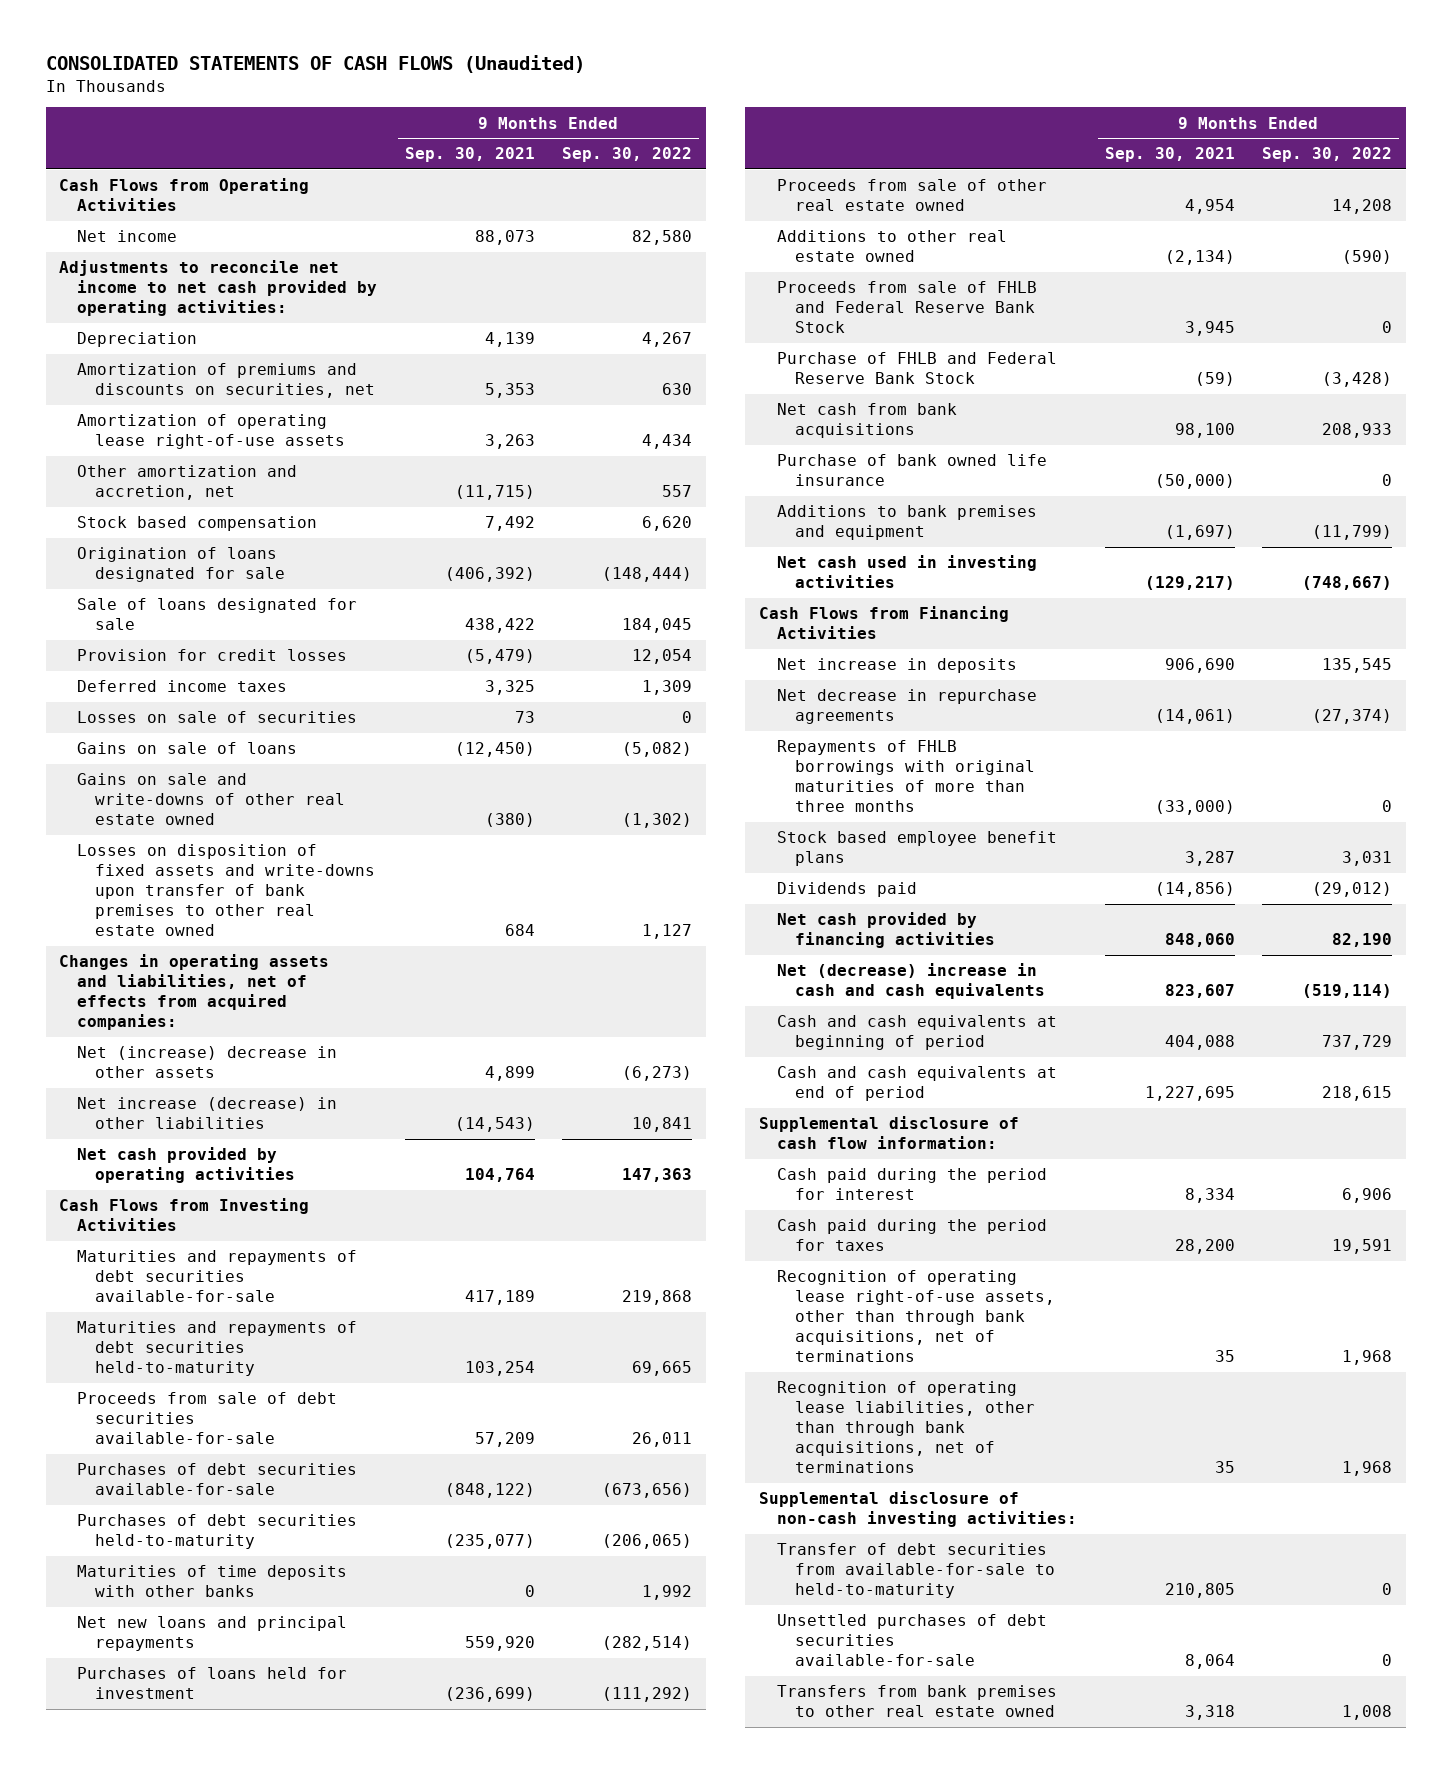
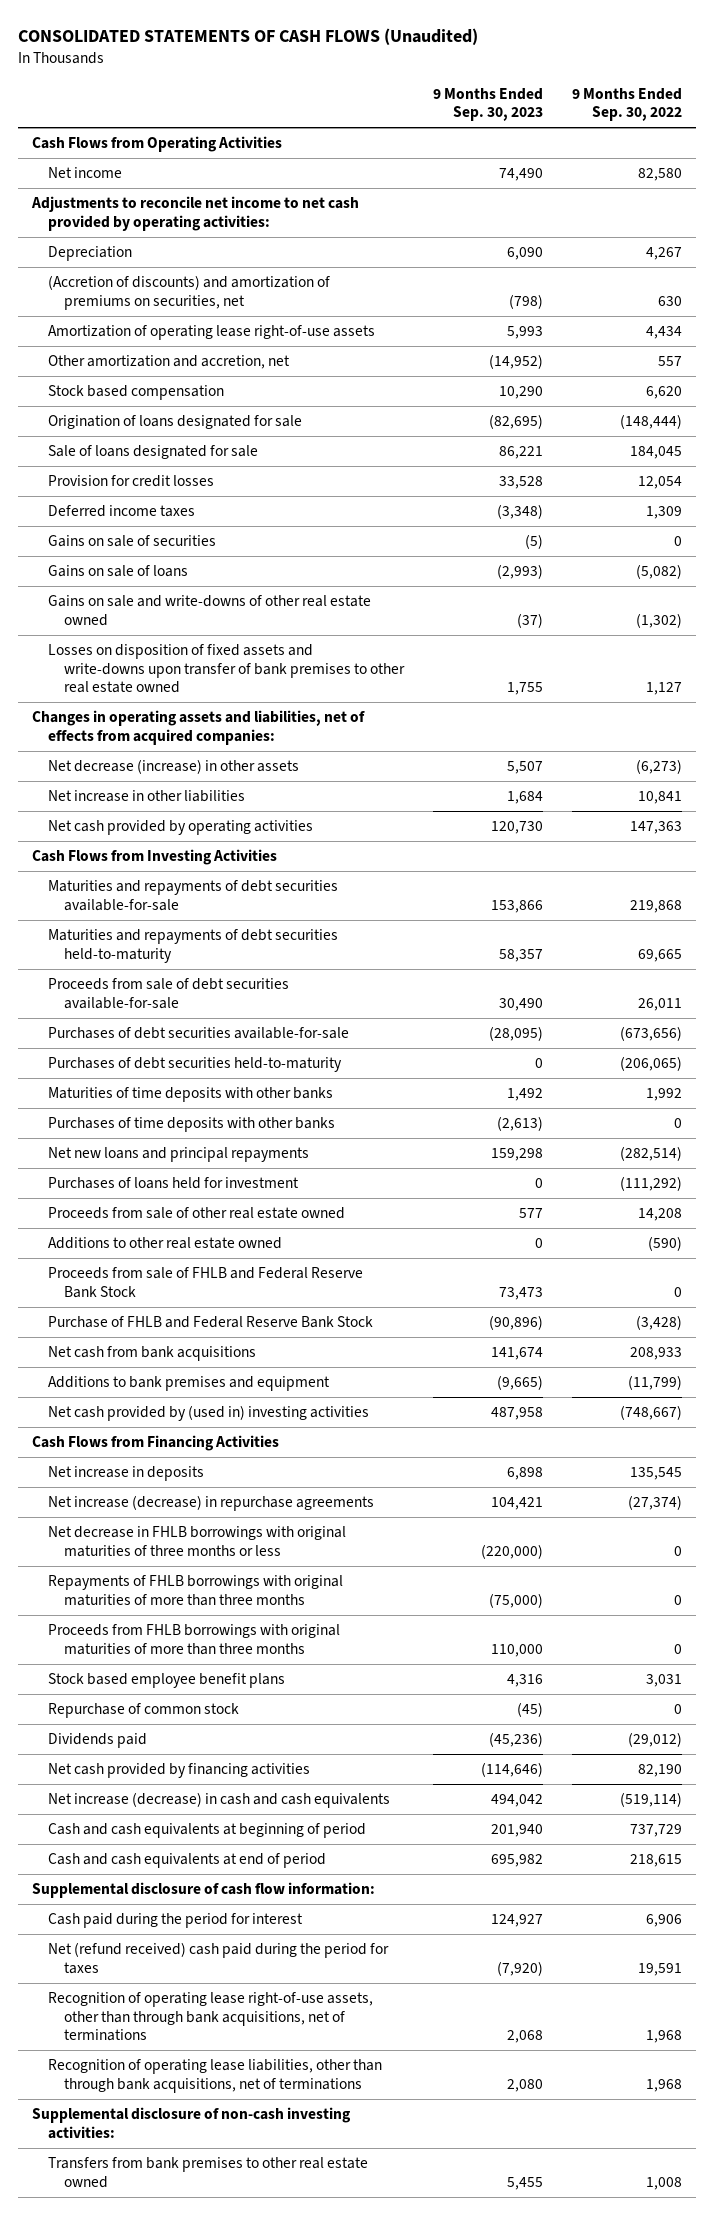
[404,147,535,163] Sep. 30, 2021 -> none
none -> [432,87,543,122] 9 Months Ended Sep. 30, 2023
[77,363,376,399] Amortization of premiums and discounts on securities, net -> [48,275,331,310] (Accretion of discounts) and amortization of premiums on securities, net
[77,711,358,724] Losses on sale of securities -> [48,535,217,548] Gains on sale of securities
[77,1046,338,1079] Net (increase) decrease in other assets -> [48,759,300,775] Net decrease (increase) in other assets
[77,1097,338,1130] Net increase (decrease) in other liabilities -> [48,790,246,803] Net increase in other liabilities
none -> [48,1117,336,1133] Purchases of time deposits with other banks
[777,454,1048,487] Purchase of bank owned life insurance -> none
[777,555,1038,589] Net cash used in investing activities -> [48,1405,370,1422] Net cash provided by (used in) investing activities
[777,689,1038,725] Net decrease in repurchase agreements -> [48,1495,375,1512] Net increase (decrease) in repurchase agreements
none -> [48,1526,347,1557] Net decrease in FHLB borrowings with original maturities of three months or less
none -> [48,1624,341,1655] Proceeds from FHLB borrowings with original maturities of more than three months
none -> [48,1703,240,1719] Repurchase of common stock
[777,963,1046,1000] Net (decrease) increase in cash and cash equivalents -> [48,1792,391,1809] Net increase (decrease) in cash and cash equivalents
[777,1219,1048,1252] Cash paid during the period for taxes -> [48,1942,390,1974] Net (refund received) cash paid during the period for taxes
[777,1543,1056,1599] Transfer of debt securities from available-for-sale to held-to-maturity -> none
[777,1614,1048,1667] Unsettled purchases of debt securities available-for-sale -> none

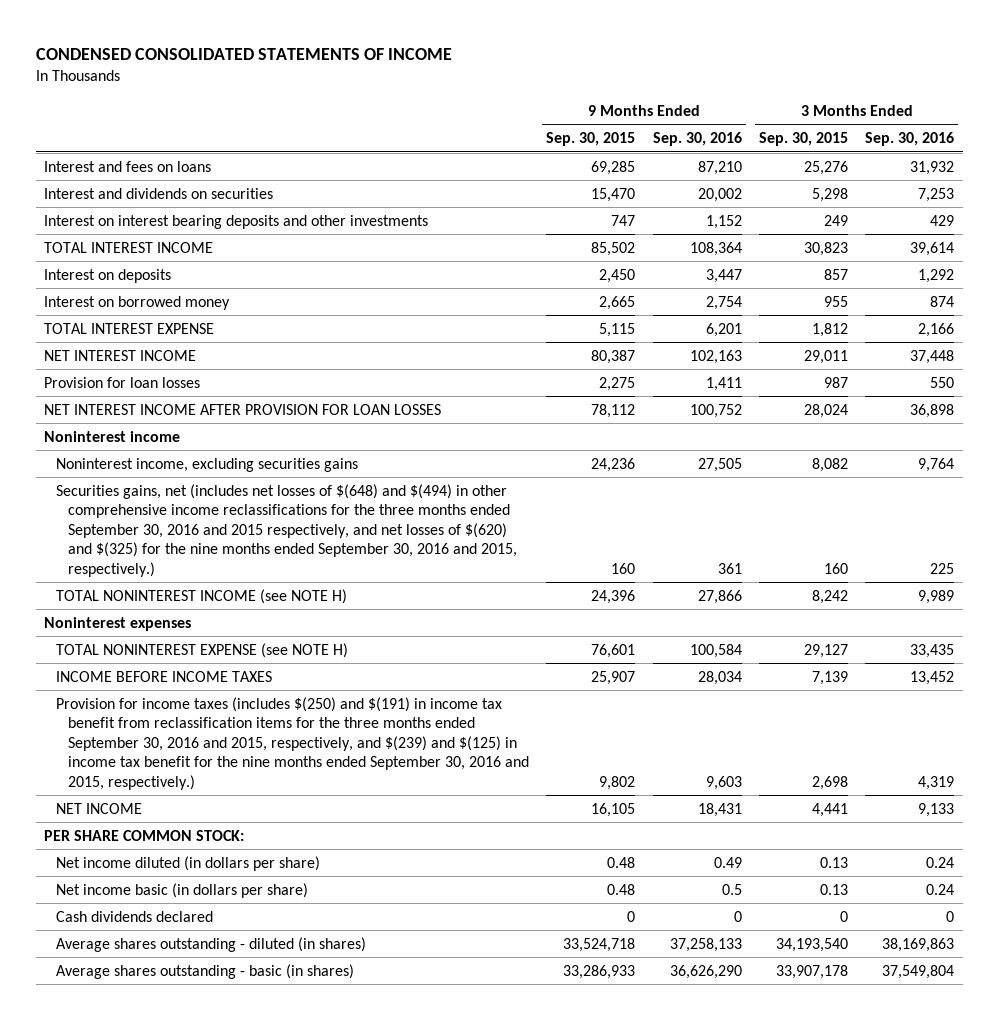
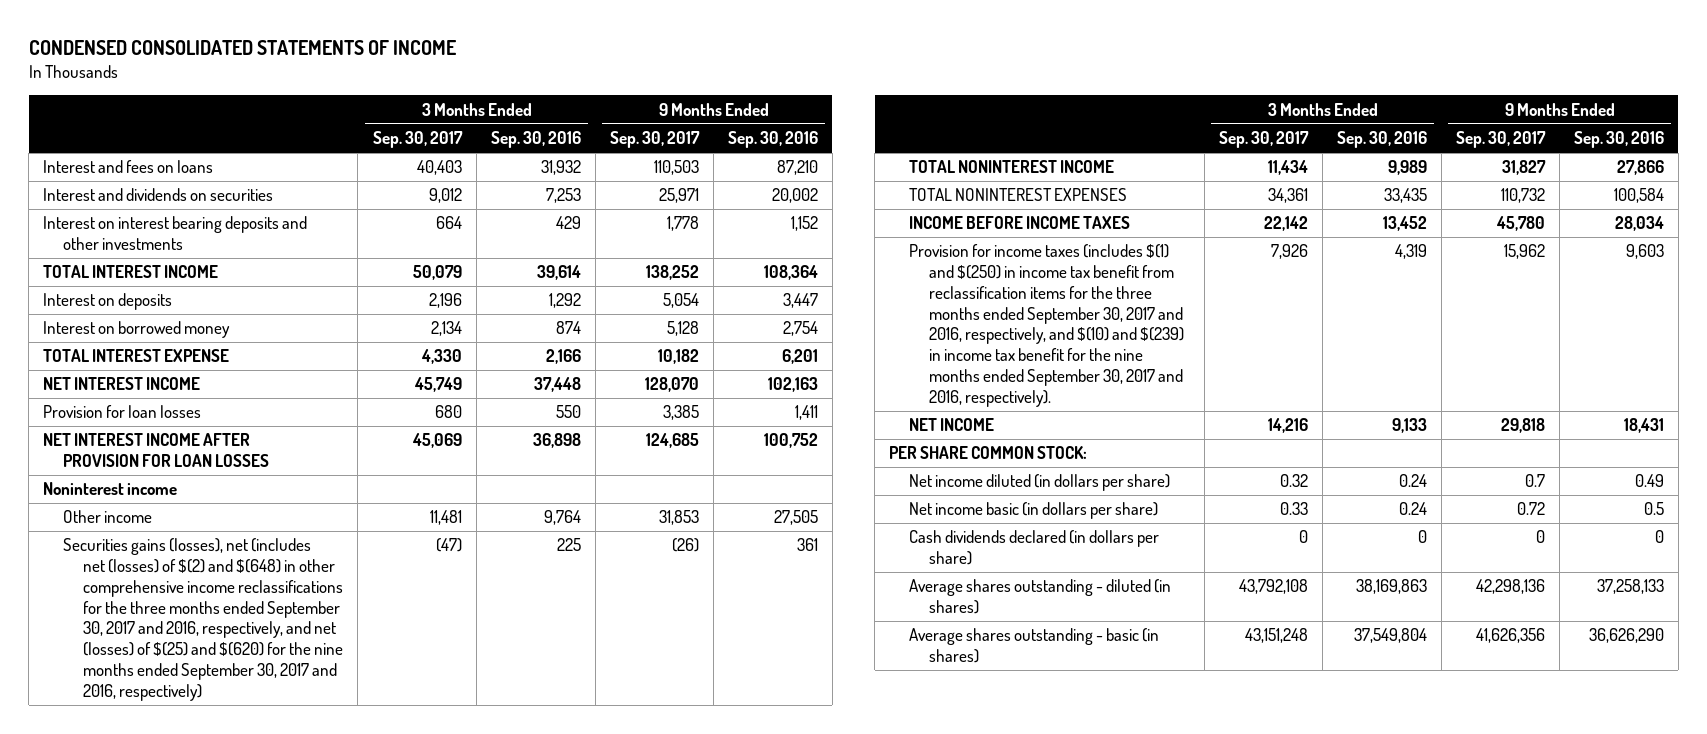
[546,132,636,147] Sep. 30, 2015 -> none
[758,132,848,147] Sep. 30, 2015 -> none
none -> [372,131,463,149] Sep. 30, 2017
none -> [609,131,700,149] Sep. 30, 2017
[44,616,192,631] Noninterest expenses -> none
[56,457,359,472] Noninterest income, excluding securities gains -> [63,510,153,524] Other income
[56,483,518,577] Securities gains, net (includes net losses of $(648) and $(494) in other comprehensive income reclassifications for the three months ended September 30, 2016 and 2015 respectively, and net losses of $(620) and $(325) for the nine months ended September 30, 2016 and 2015, respectively.) -> [63,538,344,701] Securities gains (losses), net (includes net (losses) of $(2) and $(648) in other comprehensive income reclassifications for the three months ended September 30, 2017 and 2016, respectively, and net (losses) of $(25) and $(620) for the nine months ended September 30, 2017 and 2016, respectively)
[56,588,348,604] TOTAL NONINTEREST INCOME (see NOTE H) -> [909,160,1115,174] TOTAL NONINTEREST INCOME
[56,642,349,658] TOTAL NONINTEREST EXPENSE (see NOTE H) -> [909,188,1128,202] TOTAL NONINTEREST EXPENSES
[56,696,530,790] Provision for income taxes (includes $(250) and $(191) in income tax benefit from reclassification items for the three months ended September 30, 2016 and 2015, respectively, and $(239) and $(125) in income tax benefit for the nine months ended September 30, 2016 and 2015, respectively.) -> [909,244,1185,407] Provision for income taxes (includes $(1) and $(250) in income tax benefit from reclassification items for the three months ended September 30, 2017 and 2016, respectively, and $(10) and $(239) in income tax benefit for the nine months ended September 30, 2017 and 2016, respectively).
[56,910,214,922] Cash dividends declared -> [909,530,1160,566] Cash dividends declared (in dollars per share)

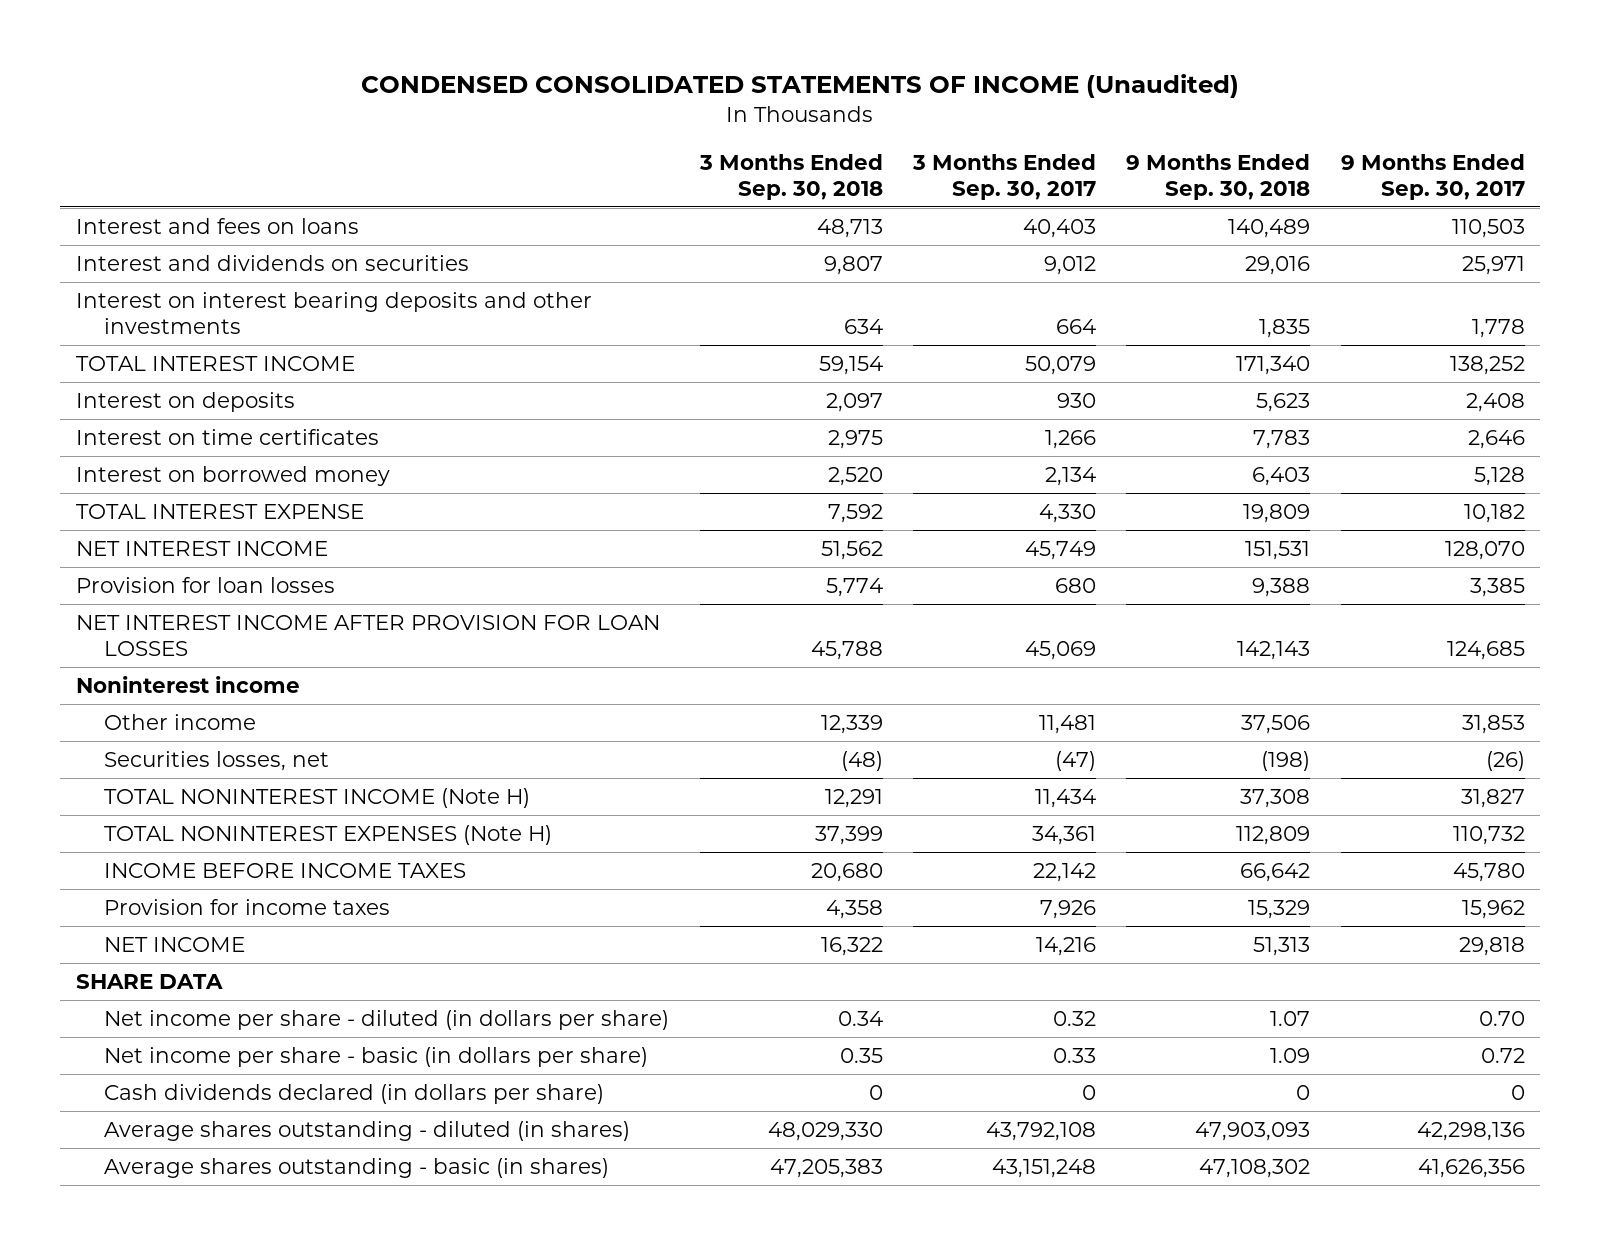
[28,40,457,56] CONDENSED CONSOLIDATED STATEMENTS OF INCOME -> [361,74,1240,99] CONDENSED CONSOLIDATED STATEMENTS OF INCOME (Unaudited)
[490,131,581,149] Sep. 30, 2016 -> none
[727,131,818,149] Sep. 30, 2016 -> none
none -> [698,153,883,200] 3 Months Ended Sep. 30, 2018
none -> [1126,153,1311,200] 9 Months Ended Sep. 30, 2018
[428,293,462,309] 2,196 -> [1057,392,1097,408] 930
[662,293,699,309] 5,054 -> [1465,392,1525,412] 2,408
none -> [75,428,379,445] Interest on time certificates
[63,538,344,701] Securities gains (losses), net (includes net (losses) of $(2) and $(648) in other comprehensive income reclassifications for the three months ended September 30, 2017 and 2016, respectively, and net (losses) of $(25) and $(620) for the nine months ended September 30, 2017 and 2016, respectively) -> [104,750,330,771] Securities losses, net
[909,160,1115,174] TOTAL NONINTEREST INCOME -> [104,787,531,808] TOTAL NONINTEREST INCOME (Note H)
[909,188,1128,202] TOTAL NONINTEREST EXPENSES -> [104,824,553,845] TOTAL NONINTEREST EXPENSES (Note H)
[909,244,1185,407] Provision for income taxes (includes $(1) and $(250) in income tax benefit from reclassification items for the three months ended September 30, 2017 and 2016, respectively, and $(10) and $(239) in income tax benefit for the nine months ended September 30, 2017 and 2016, respectively). -> [104,898,391,915] Provision for income taxes
[889,446,1088,460] PER SHARE COMMON STOCK: -> [75,973,223,989] SHARE DATA
[909,474,1171,492] Net income diluted (in dollars per share) -> [104,1009,670,1030] Net income per share - diluted (in dollars per share)
[1524,474,1545,488] 0.7 -> [1478,1010,1525,1026] 0.70
[909,502,1159,520] Net income basic (in dollars per share) -> [104,1046,649,1067] Net income per share - basic (in dollars per share)

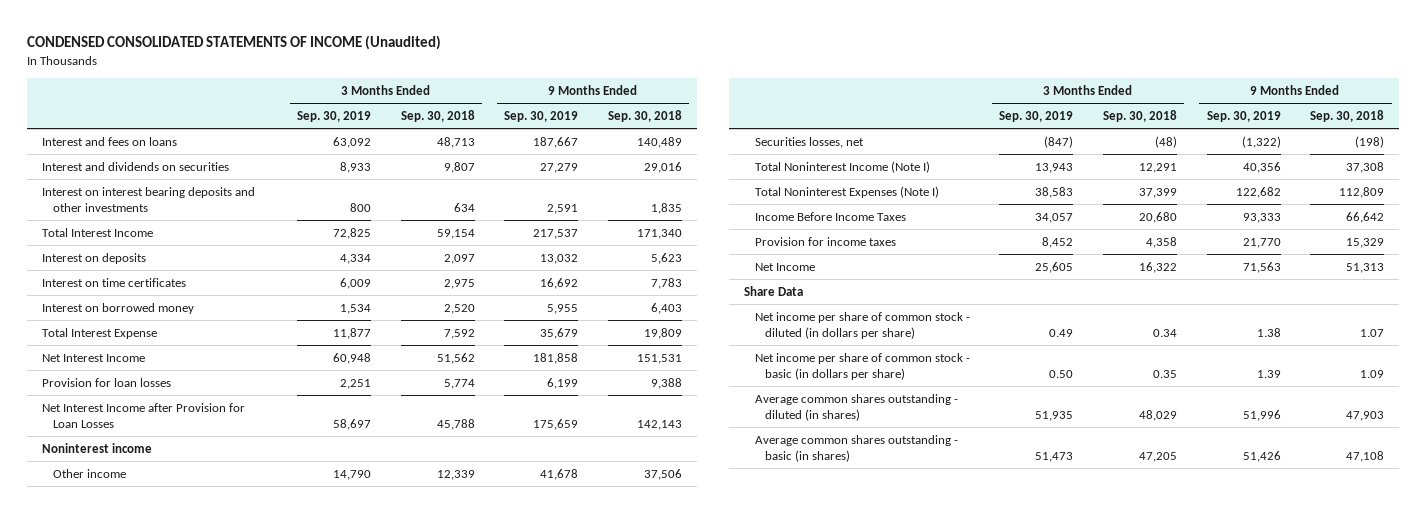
[912,153,1097,200] 3 Months Ended Sep. 30, 2017 -> none
[1340,153,1525,200] 9 Months Ended Sep. 30, 2017 -> none
none -> [297,111,372,123] Sep. 30, 2019
none -> [504,111,579,123] Sep. 30, 2019
[75,355,355,371] TOTAL INTEREST INCOME -> [41,227,153,237] Total Interest Income
[75,503,364,519] TOTAL INTEREST EXPENSE -> [41,327,157,339] Total Interest Expense
[75,540,328,556] NET INTEREST INCOME -> [41,353,145,362] Net Interest Income
[75,614,660,657] NET INTEREST INCOME AFTER PROVISION FOR LOAN LOSSES -> [41,402,245,428] Net Interest Income after Provision for Loan Losses
[104,787,531,808] TOTAL NONINTEREST INCOME (Note H) -> [754,160,930,173] Total Noninterest Income (Note I)
[104,824,553,845] TOTAL NONINTEREST EXPENSES (Note H) -> [754,185,939,198] Total Noninterest Expenses (Note I)
[104,862,467,878] INCOME BEFORE INCOME TAXES -> [754,211,906,221] Income Before Income Taxes
[104,1083,605,1104] Cash dividends declared (in dollars per share) -> none
[104,936,246,952] NET INCOME -> [754,262,815,271] Net Income
[75,973,223,989] SHARE DATA -> [744,285,804,296] Share Data
[104,1009,670,1030] Net income per share - diluted (in dollars per share) -> [754,311,970,339] Net income per share of common stock - diluted (in dollars per share)
[104,1046,649,1067] Net income per share - basic (in dollars per share) -> [754,352,970,380] Net income per share of common stock - basic (in dollars per share)
[104,1120,631,1141] Average shares outstanding - diluted (in shares) -> [754,393,958,421] Average common shares outstanding - diluted (in shares)
[767,1121,883,1141] 48,029,330 -> [1139,409,1178,421] 48,029
[1195,1121,1311,1141] 47,903,093 -> [1346,410,1385,421] 47,903
[104,1157,610,1178] Average shares outstanding - basic (in shares) -> [754,434,958,462] Average common shares outstanding - basic (in shares)
[769,1158,883,1178] 47,205,383 -> [1139,451,1178,462] 47,205
[1199,1158,1311,1178] 47,108,302 -> [1346,450,1385,462] 47,108

